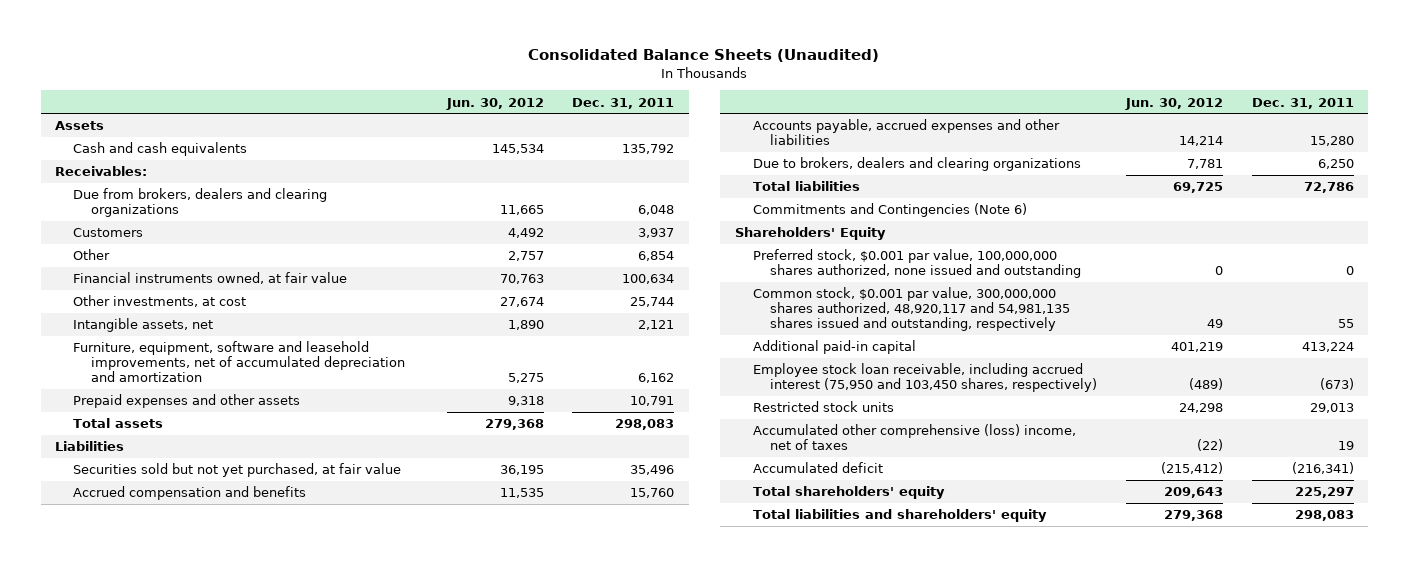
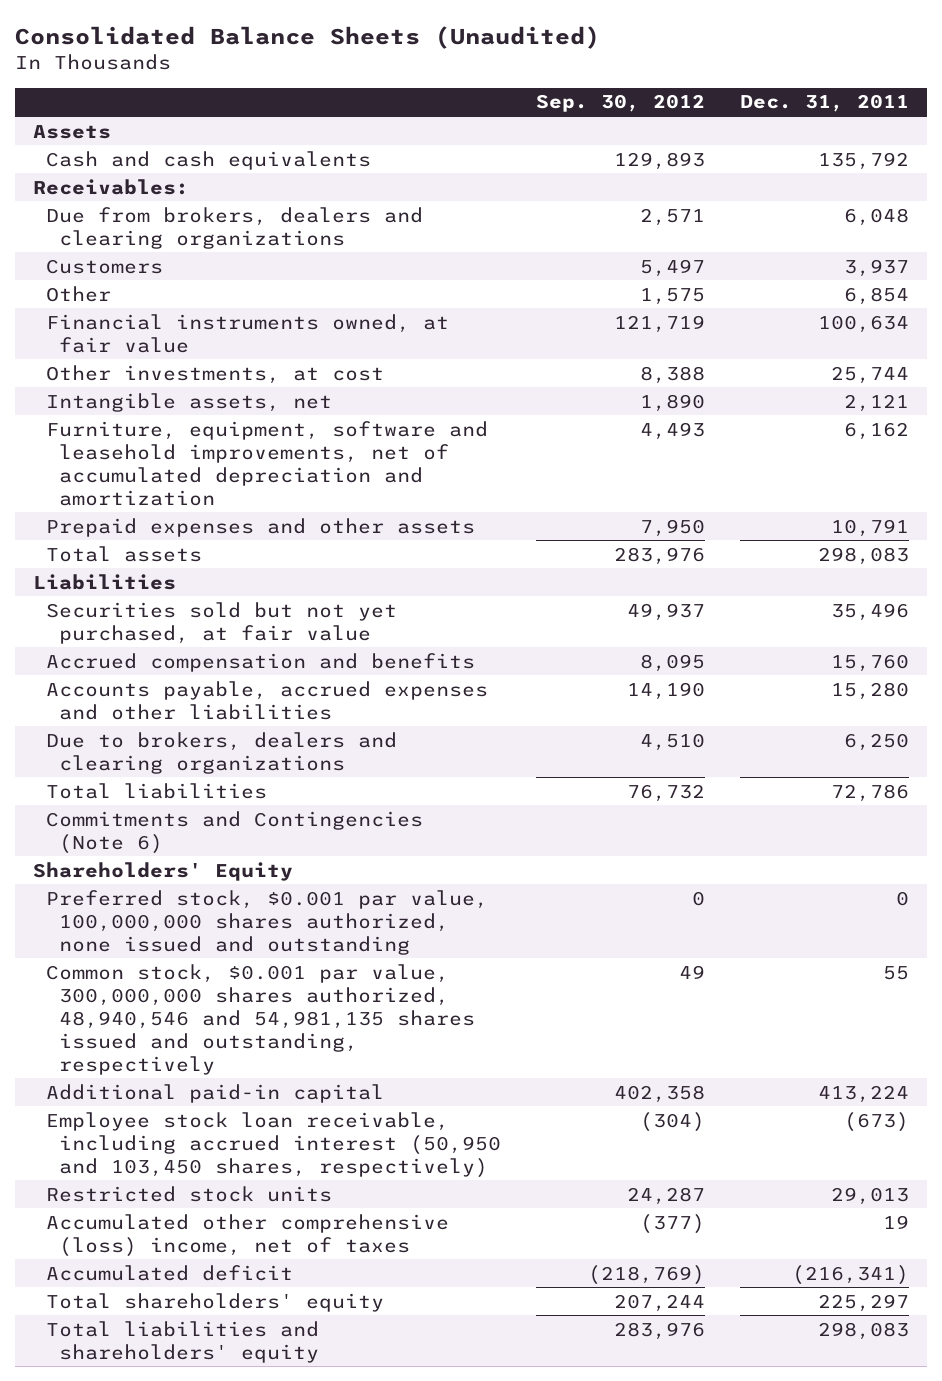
[445,97,544,110] Jun. 30, 2012 -> none
none -> [536,94,706,113] Sep. 30, 2012
[752,287,1071,332] Common stock, $0.001 par value, 300,000,000 shares authorized, 48,920,117 and 54,981,135 shares issued and outstanding, respectively -> [45,963,476,1075] Common stock, $0.001 par value, 300,000,000 shares authorized, 48,940,546 and 54,981,135 shares issued and outstanding, respectively
[752,363,1098,393] Employee stock loan receivable, including accrued interest (75,950 and 103,450 shares, respectively) -> [45,1111,502,1178] Employee stock loan receivable, including accrued interest (50,950 and 103,450 shares, respectively)

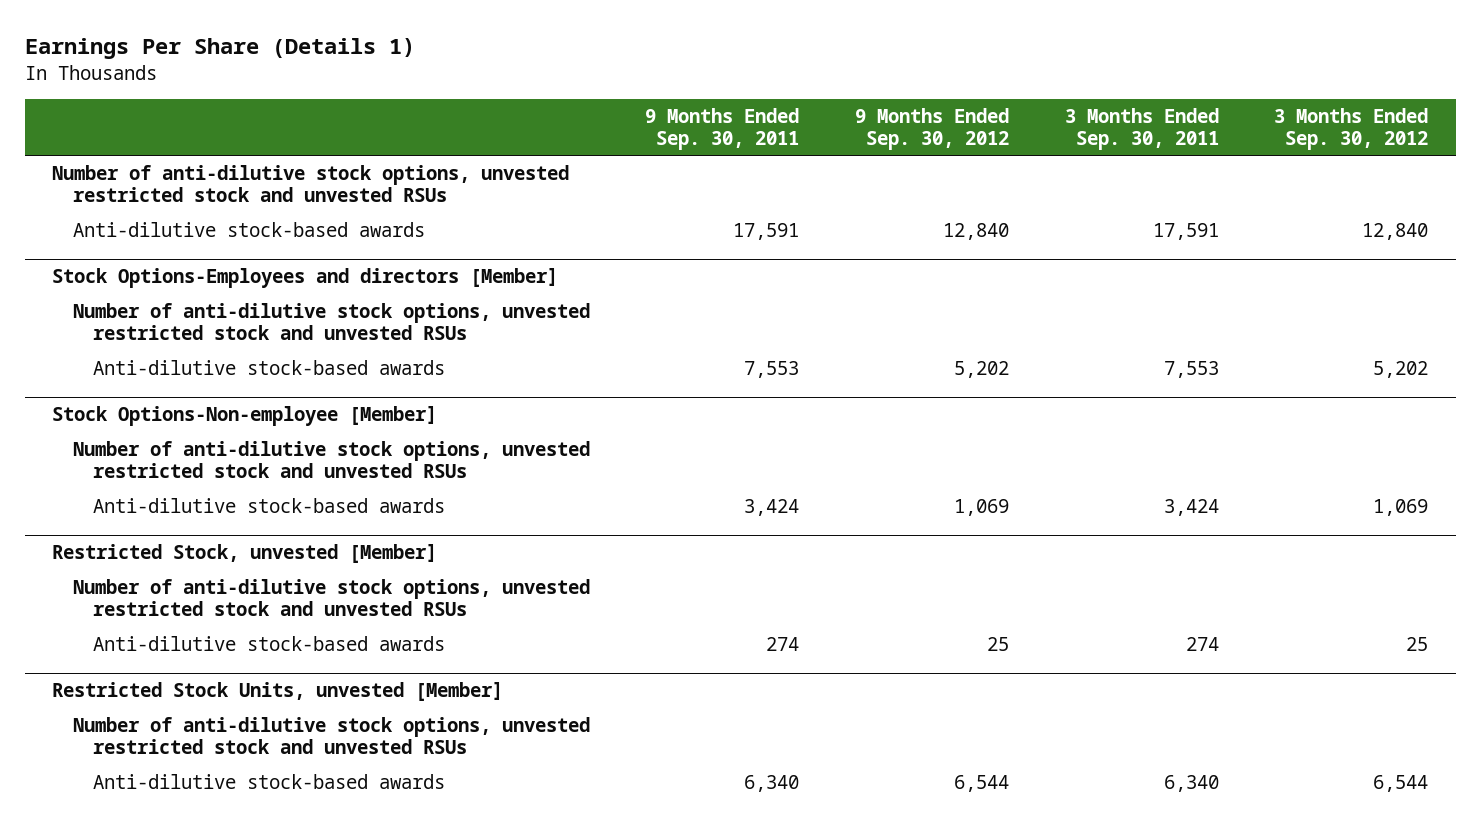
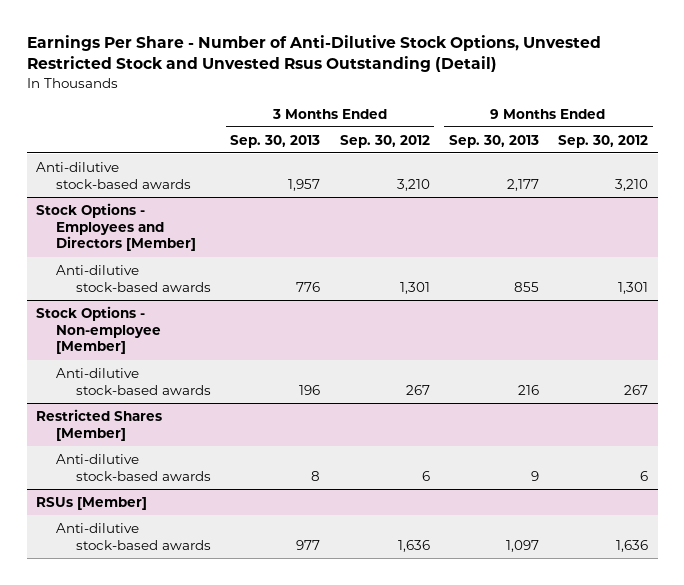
[24,38,415,60] Earnings Per Share (Details 1) -> [26,35,601,73] Earnings Per Share - Number of Anti-Dilutive Stock Options, Unvested Restricted Stock and Unvested Rsus Outstanding (Detail)
[645,107,800,150] 9 Months Ended Sep. 30, 2011 -> none
[1064,107,1219,150] 3 Months Ended Sep. 30, 2011 -> none
none -> [230,134,321,148] Sep. 30, 2013
none -> [448,134,539,148] Sep. 30, 2013
[52,165,570,203] Number of anti-dilutive stock options, unvested restricted stock and unvested RSUs -> none
[72,303,590,341] Number of anti-dilutive stock options, unvested restricted stock and unvested RSUs -> none
[72,441,590,479] Number of anti-dilutive stock options, unvested restricted stock and unvested RSUs -> none
[52,544,438,564] Restricted Stock, unvested [Member] -> none
[72,579,590,617] Number of anti-dilutive stock options, unvested restricted stock and unvested RSUs -> none
[52,682,504,702] Restricted Stock Units, unvested [Member] -> none
[72,717,590,755] Number of anti-dilutive stock options, unvested restricted stock and unvested RSUs -> none
[942,223,1009,241] 12,840 -> [615,178,649,191] 3,210
[1362,223,1429,241] 12,840 -> [396,178,430,191] 3,210
[52,268,559,289] Stock Options-Employees and directors [Member] -> [36,202,197,252] Stock Options - Employees and Directors [Member]
[953,361,1009,379] 5,202 -> [618,281,649,294] 1,301
[1373,361,1429,379] 5,202 -> [399,281,430,294] 1,301
[52,406,438,427] Stock Options-Non-employee [Member] -> [36,305,162,355] Stock Options - Non-employee [Member]
[953,499,1009,517] 1,069 -> [624,384,649,395] 267
[1373,499,1429,517] 1,069 -> [405,384,430,395] 267
none -> [36,408,163,441] Restricted Shares [Member]
[986,637,1009,652] 25 -> [640,470,649,481] 6
[1406,637,1429,652] 25 -> [421,470,430,481] 6
none -> [36,496,148,510] RSUs [Member]
[953,775,1009,793] 6,544 -> [616,539,649,552] 1,636
[1373,775,1429,793] 6,544 -> [397,539,430,552] 1,636

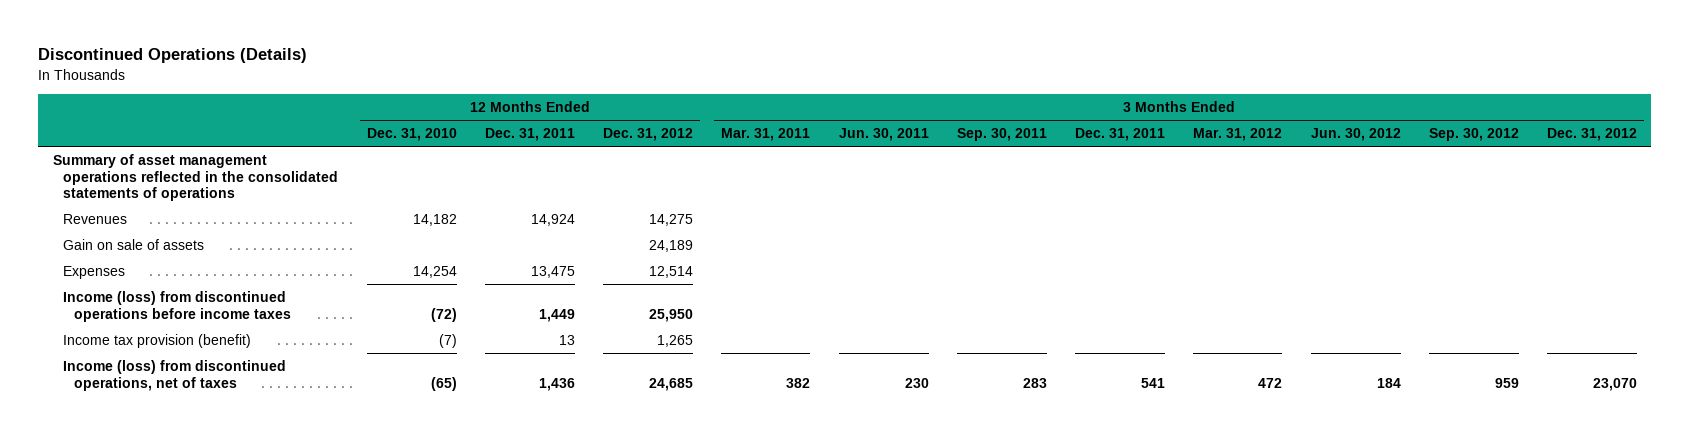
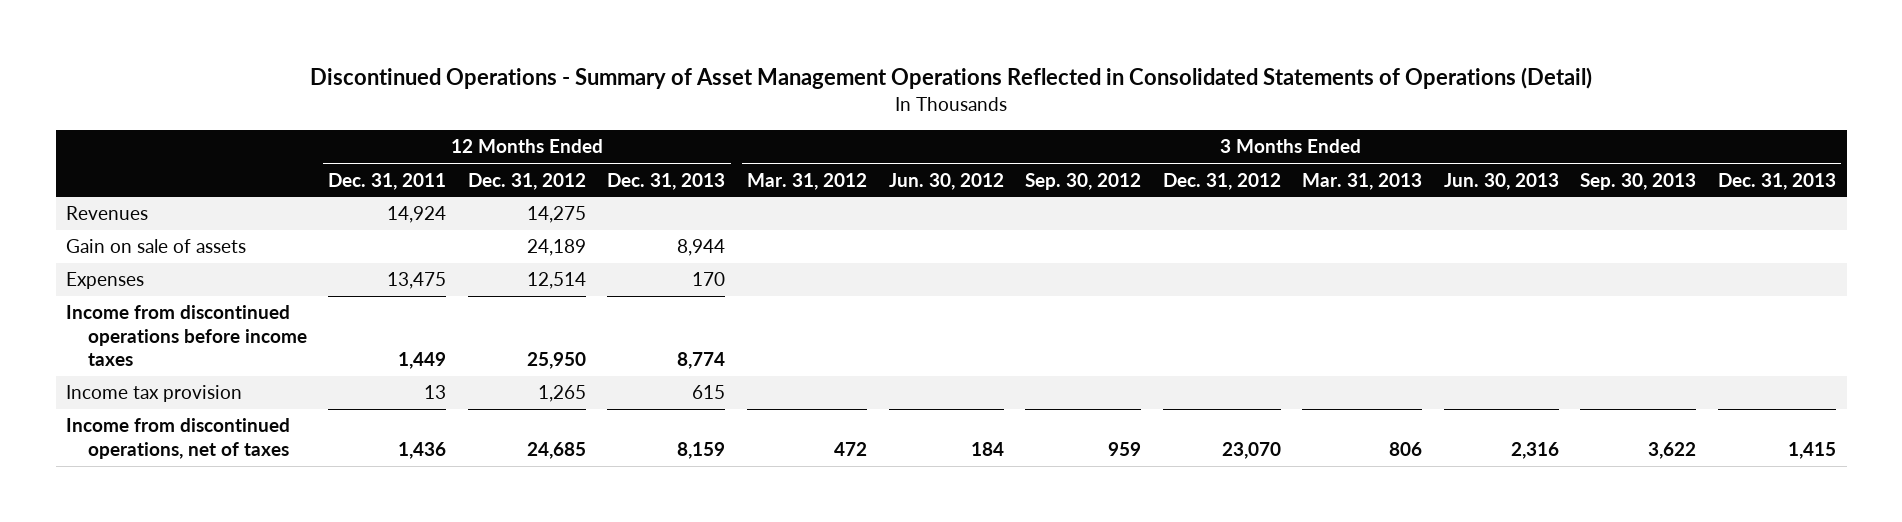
[38,48,308,64] Discontinued Operations (Details) -> [310,67,1593,90] Discontinued Operations - Summary of Asset Management Operations Reflected in Consolidated Statements of Operations (Detail)
[366,128,457,142] Dec. 31, 2010 -> none
[721,128,811,142] Mar. 31, 2011 -> none
[838,128,929,142] Jun. 30, 2011 -> none
[956,128,1047,142] Sep. 30, 2011 -> none
[1075,128,1166,142] Dec. 31, 2011 -> none
none -> [607,172,726,190] Dec. 31, 2013
none -> [1302,172,1423,190] Mar. 31, 2013
none -> [1443,172,1559,190] Jun. 30, 2013
none -> [1580,172,1697,190] Sep. 30, 2013
none -> [1717,172,1836,190] Dec. 31, 2013
[52,154,339,202] Summary of asset management operations reflected in the consolidated statements of operations -> none
[63,291,292,322] Income (loss) from discontinued operations before income taxes -> [66,305,307,367] Income from discontinued operations before income taxes
[63,334,252,349] Income tax provision (benefit) -> [66,385,243,403] Income tax provision
[63,360,287,391] Income (loss) from discontinued operations, net of taxes -> [66,418,291,459] Income from discontinued operations, net of taxes

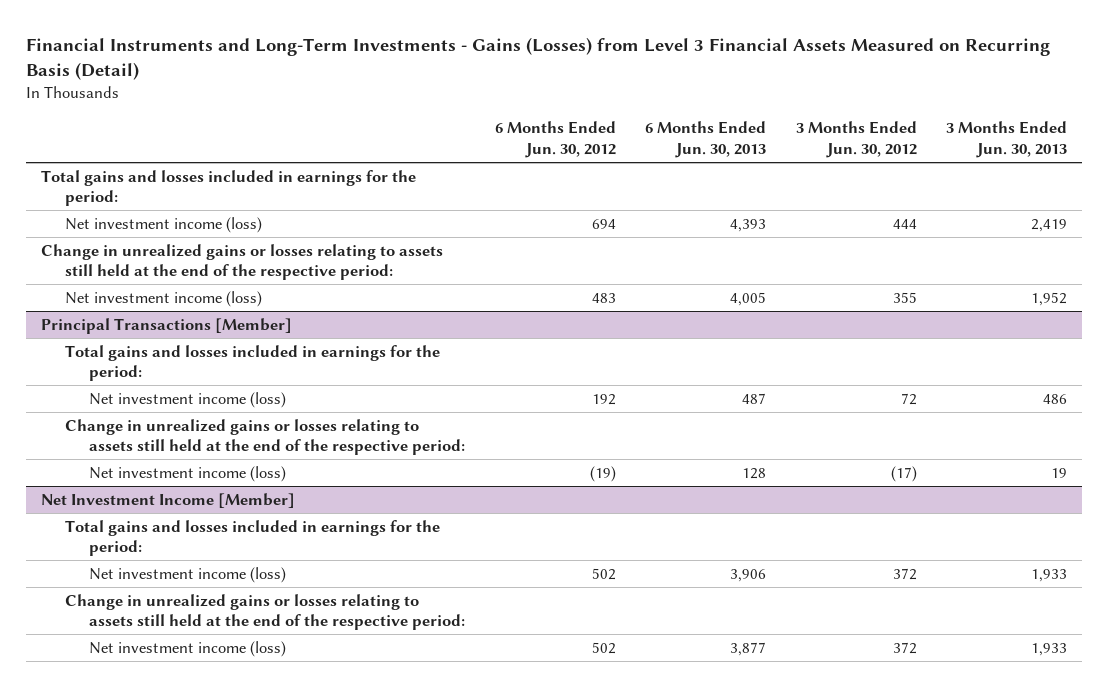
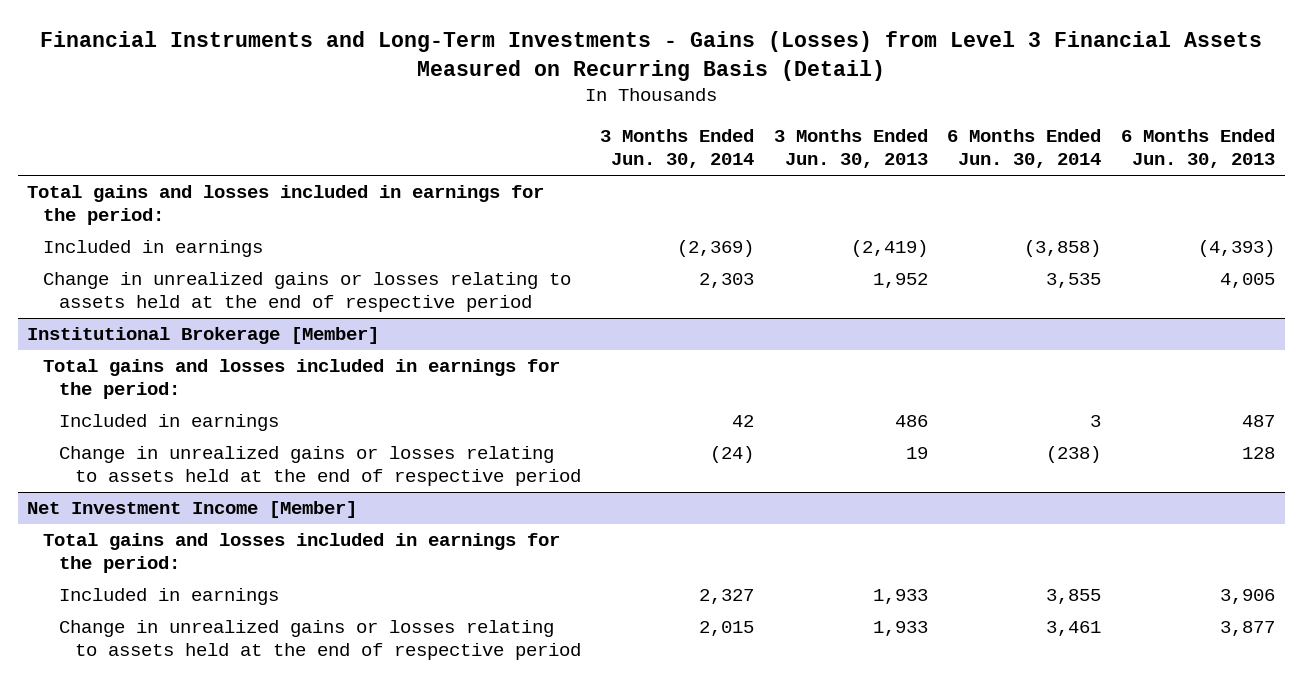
[494,121,616,158] 6 Months Ended Jun. 30, 2012 -> none
[795,121,917,158] 3 Months Ended Jun. 30, 2012 -> none
none -> [600,129,755,169] 3 Months Ended Jun. 30, 2014
none -> [947,129,1102,169] 6 Months Ended Jun. 30, 2014
[64,216,262,233] Net investment income (loss) -> none
[40,243,443,281] Change in unrealized gains or losses relating to assets still held at the end of the respective period: -> none
[40,317,292,334] Principal Transactions [Member] -> none
none -> [43,240,264,258] Included in earnings
[64,290,262,307] Net investment income (loss) -> [43,272,572,313] Change in unrealized gains or losses relating to assets held at the end of respective period
none -> [27,327,380,345] Institutional Brokerage [Member]
[64,418,466,456] Change in unrealized gains or losses relating to assets still held at the end of the respective period: -> none
[89,391,287,408] Net investment income (loss) -> [58,414,279,432] Included in earnings
[89,465,287,482] Net investment income (loss) -> [58,446,581,487] Change in unrealized gains or losses relating to assets held at the end of respective period
[64,593,466,631] Change in unrealized gains or losses relating to assets still held at the end of the respective period: -> none
[89,566,287,583] Net investment income (loss) -> [58,588,279,606] Included in earnings
[89,640,287,657] Net investment income (loss) -> [58,620,581,661] Change in unrealized gains or losses relating to assets held at the end of respective period

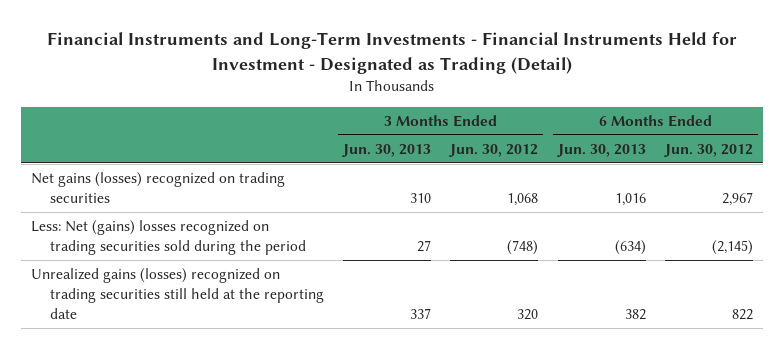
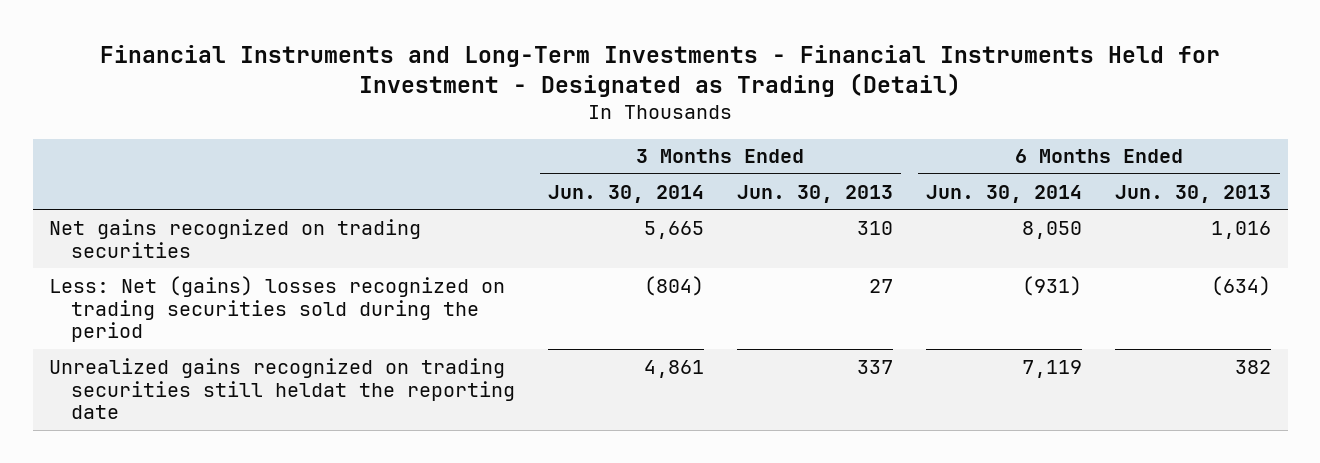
[449,143,539,157] Jun. 30, 2012 -> none
[664,143,754,157] Jun. 30, 2012 -> none
none -> [547,184,704,203] Jun. 30, 2014
none -> [926,184,1083,203] Jun. 30, 2014
[30,172,285,204] Net gains (losses) recognized on trading securities -> [49,218,422,258] Net gains recognized on trading securities
[30,268,324,320] Unrealized gains (losses) recognized on trading securities still held at the reporting date -> [49,357,515,420] Unrealized gains recognized on trading securities still heldat the reporting date

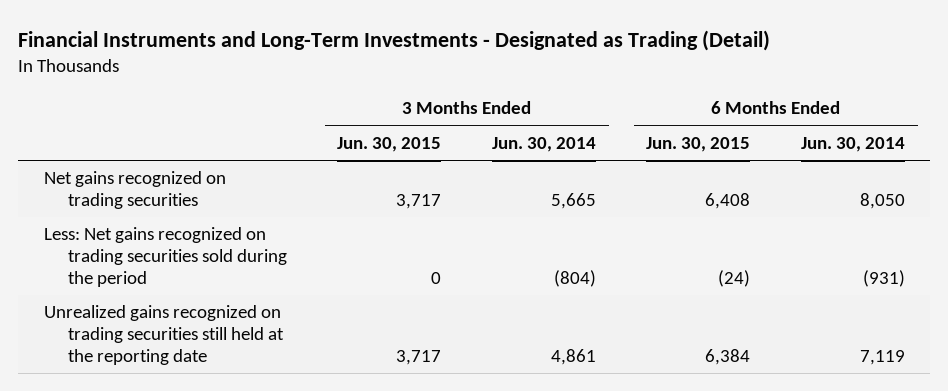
[100,44,1221,97] Financial Instruments and Long-Term Investments - Financial Instruments Held for Investment - Designated as Trading (Detail) -> [18,30,771,52] Financial Instruments and Long-Term Investments - Designated as Trading (Detail)
[737,184,894,203] Jun. 30, 2013 -> none
[1115,184,1272,203] Jun. 30, 2013 -> none
none -> [337,136,442,152] Jun. 30, 2015
none -> [646,136,751,152] Jun. 30, 2015
[49,275,506,343] Less: Net (gains) losses recognized on trading securities sold during the period -> [43,227,287,287] Less: Net gains recognized on trading securities sold during the period
[49,357,515,420] Unrealized gains recognized on trading securities still heldat the reporting date -> [43,305,284,365] Unrealized gains recognized on trading securities still held at the reporting date

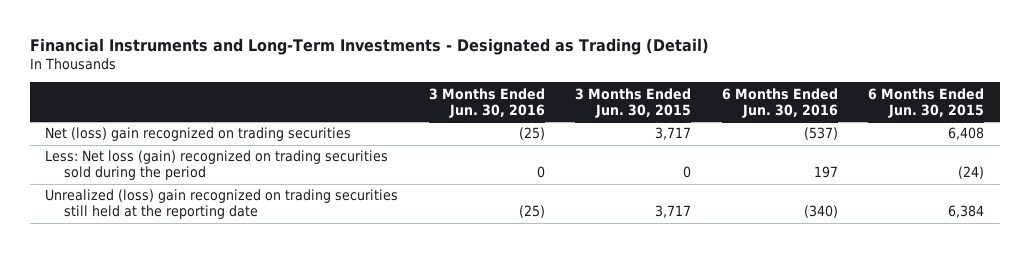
[491,136,596,152] Jun. 30, 2014 -> none
[800,136,905,152] Jun. 30, 2014 -> none
none -> [428,87,545,118] 3 Months Ended Jun. 30, 2016
none -> [721,87,838,118] 6 Months Ended Jun. 30, 2016
[43,171,226,210] Net gains recognized on trading securities -> [45,127,352,142] Net (loss) gain recognized on trading securities
[43,227,287,287] Less: Net gains recognized on trading securities sold during the period -> [45,150,389,181] Less: Net loss (gain) recognized on trading securities sold during the period
[43,305,284,365] Unrealized gains recognized on trading securities still held at the reporting date -> [45,189,399,220] Unrealized (loss) gain recognized on trading securities still held at the reporting date

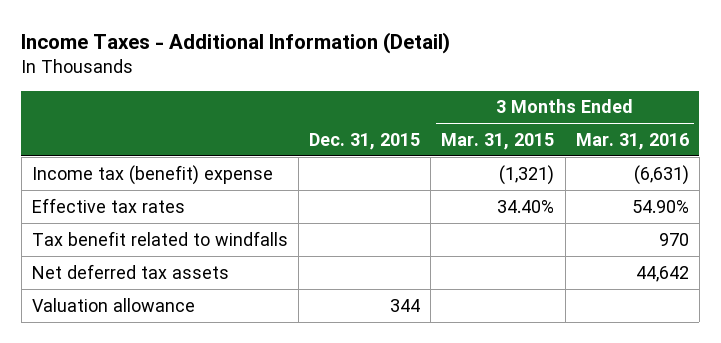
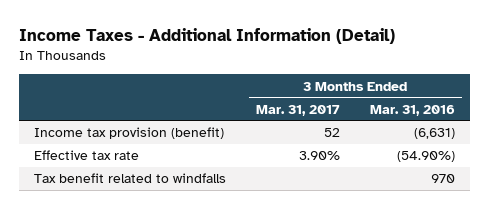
[309,132,421,150] Dec. 31, 2015 -> none
[441,132,555,150] Mar. 31, 2015 -> none
none -> [256,104,341,116] Mar. 31, 2017
[31,164,273,185] Income tax (benefit) expense -> [34,127,225,140] Income tax provision (benefit)
[31,197,185,213] Effective tax rates -> [34,150,140,161] Effective tax rate
[631,199,689,213] 54.90% -> [396,151,455,163] (54.90%)
[31,263,229,279] Net deferred tax assets -> none
[31,297,195,312] Valuation allowance -> none

